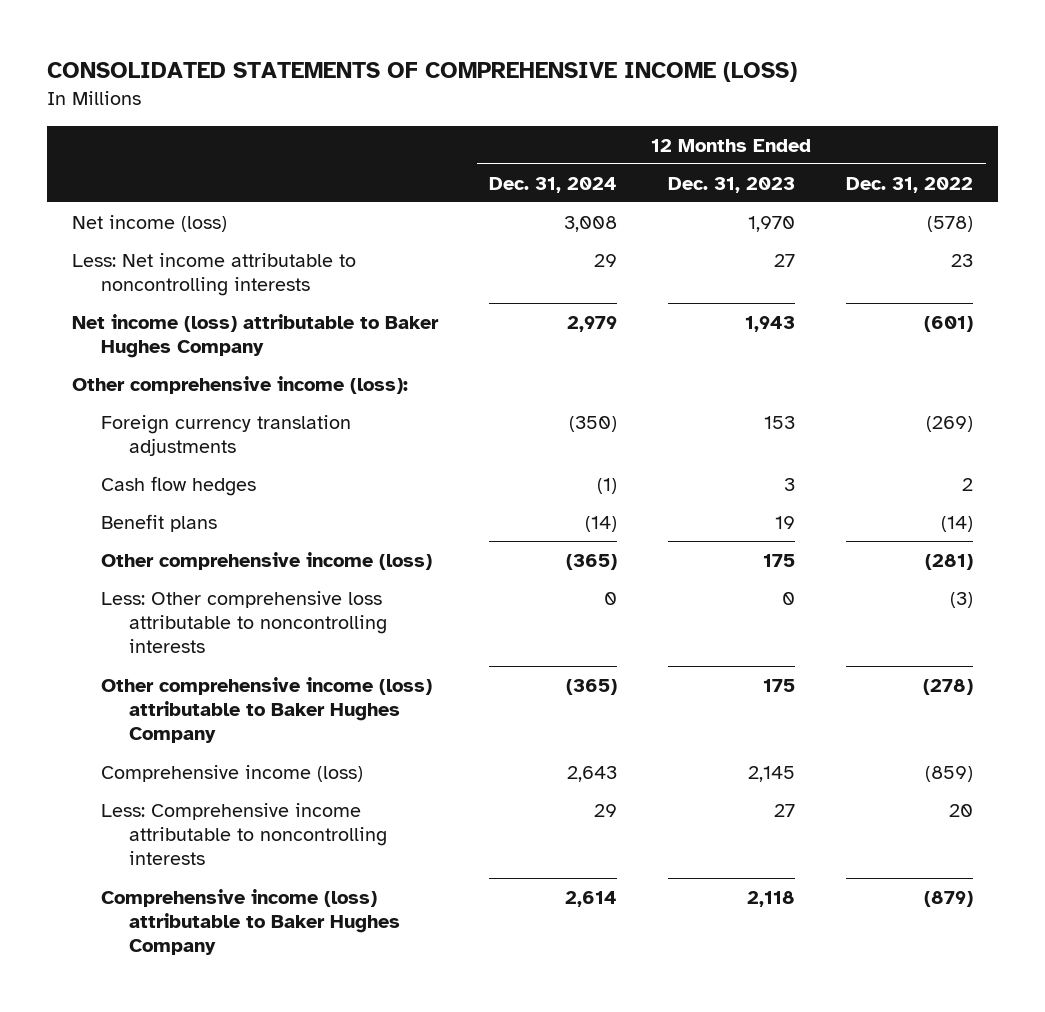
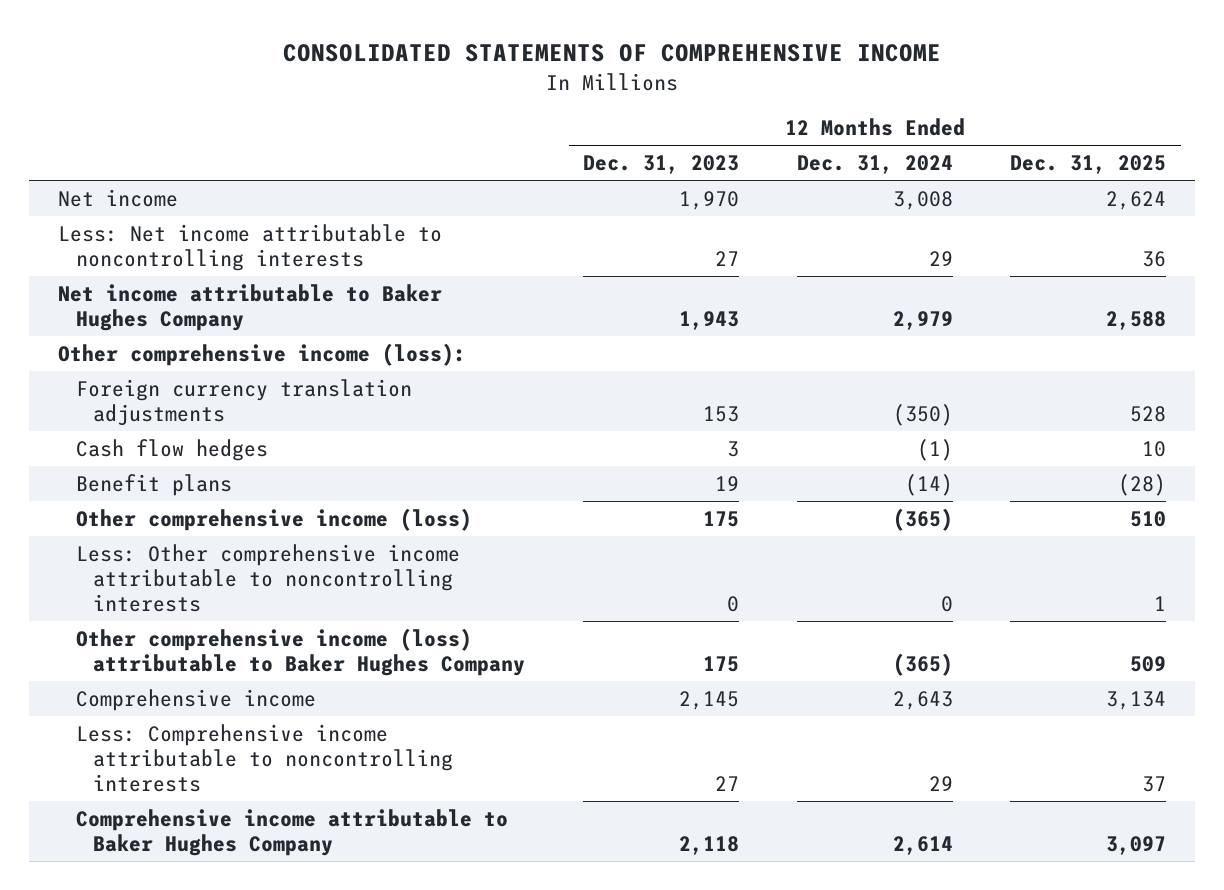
[47,62,798,83] CONSOLIDATED STATEMENTS OF COMPREHENSIVE INCOME (LOSS) -> [282,44,941,63] CONSOLIDATED STATEMENTS OF COMPREHENSIVE INCOME
[845,176,973,193] Dec. 31, 2022 -> none
none -> [1010,155,1167,175] Dec. 31, 2025
[72,214,228,232] Net income (loss) -> [57,188,178,207] Net income
[72,313,440,359] Net income (loss) attributable to Baker Hughes Company -> [57,283,442,331] Net income attributable to Baker Hughes Company
[100,590,388,654] Less: Other comprehensive loss attributable to noncontrolling interests -> [75,543,460,612] Less: Other comprehensive income attributable to noncontrolling interests
[100,764,363,782] Comprehensive income (loss) -> [75,688,316,711] Comprehensive income
[100,888,401,956] Comprehensive income (loss) attributable to Baker Hughes Company -> [75,808,508,856] Comprehensive income attributable to Baker Hughes Company

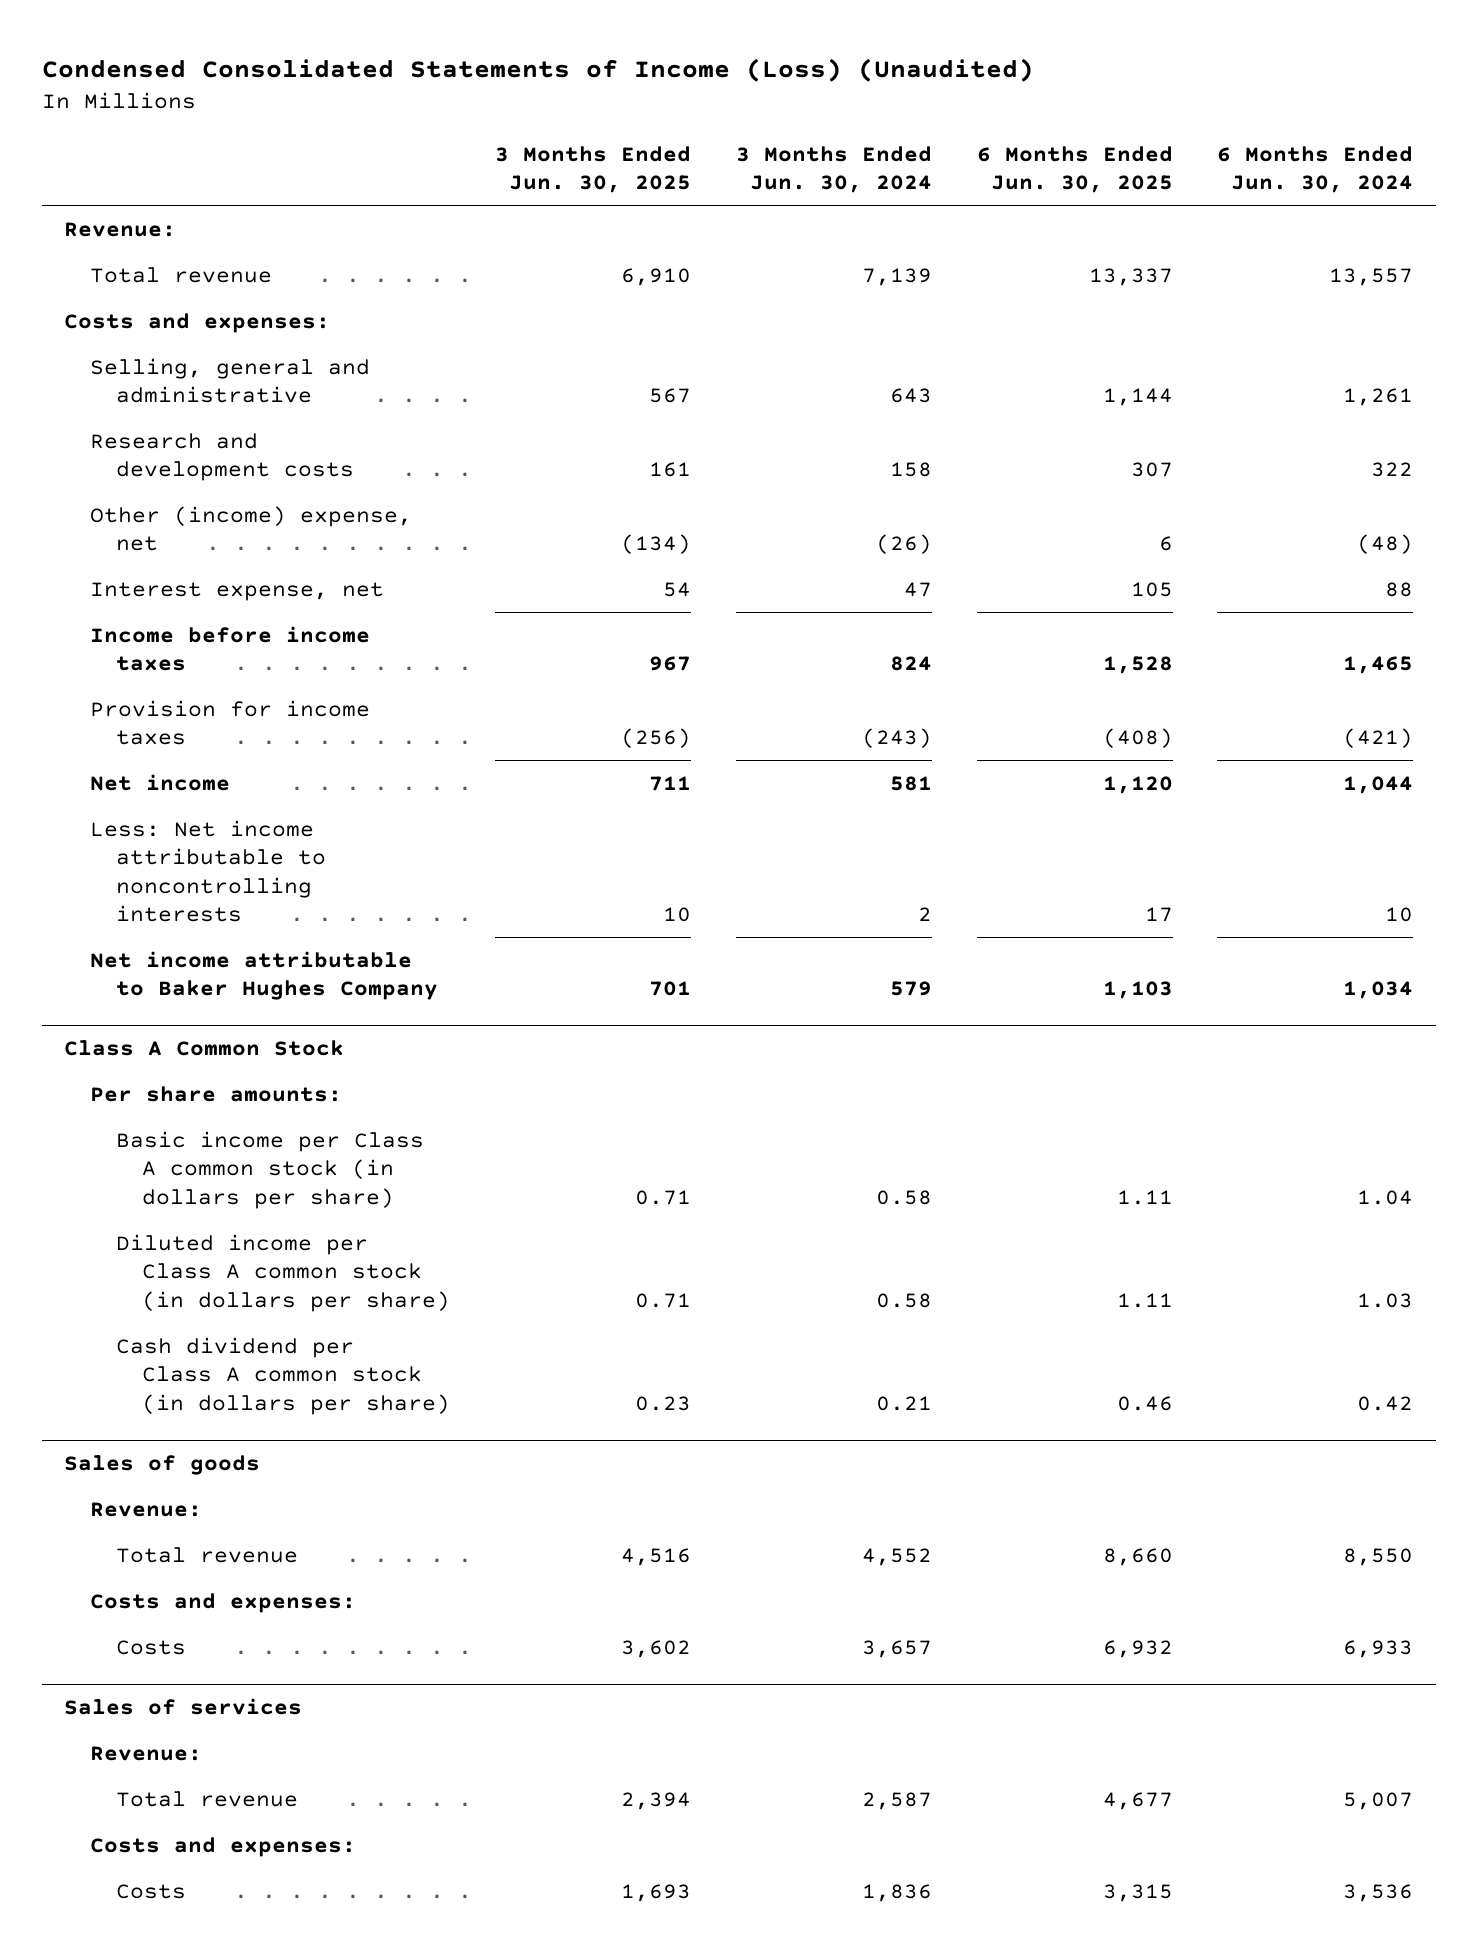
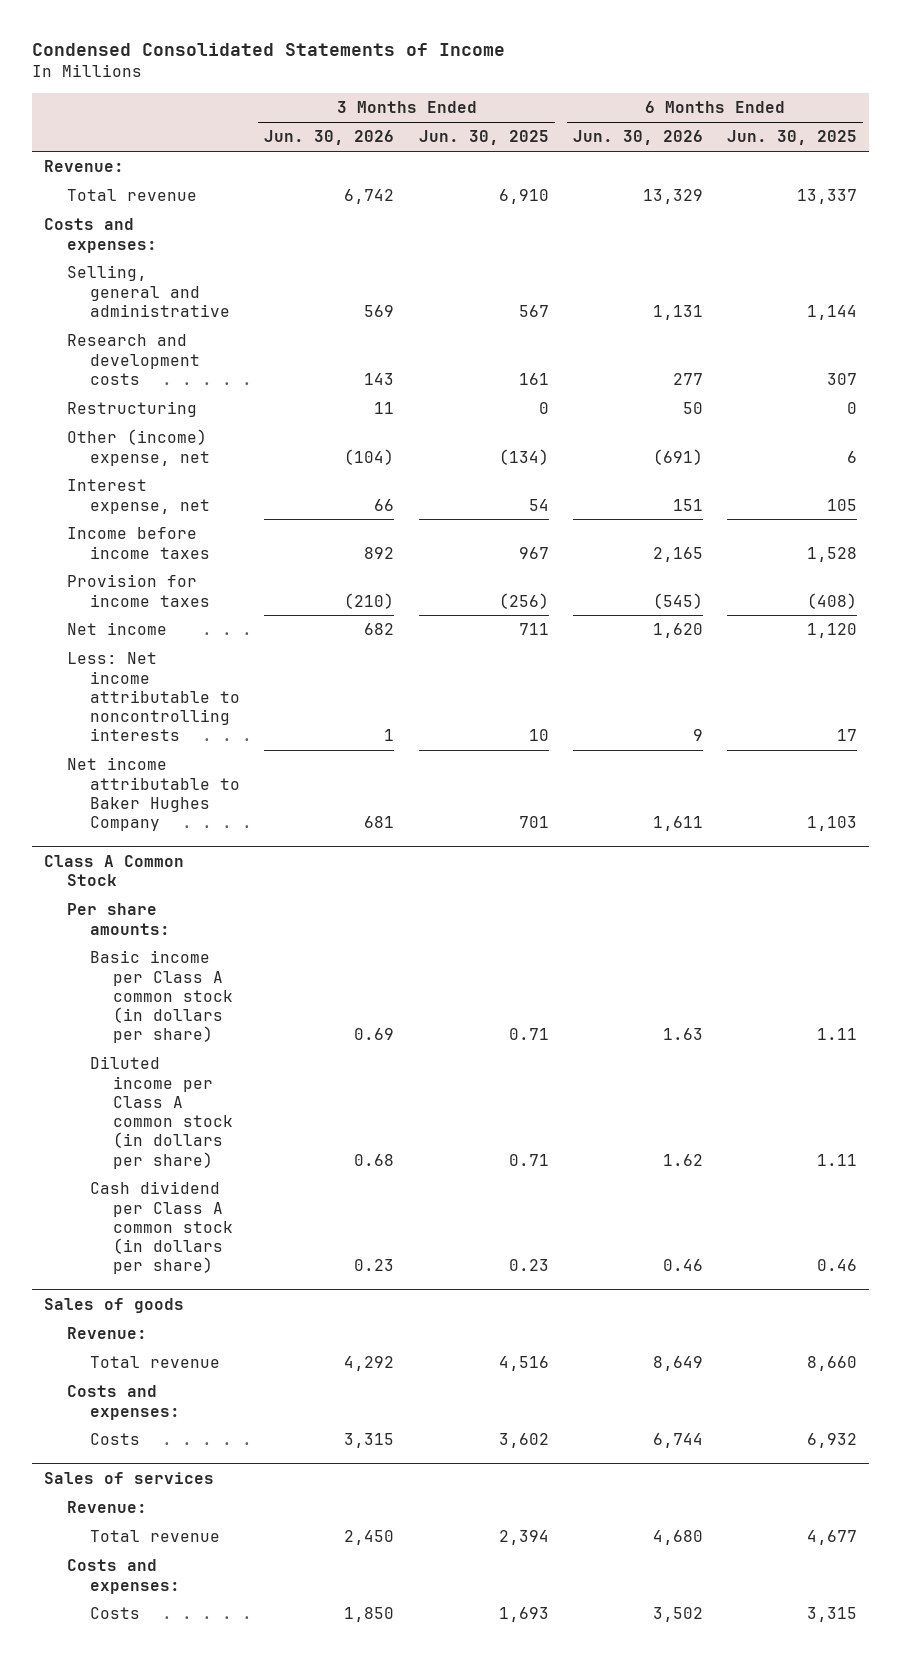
[41,58,1034,83] Condensed Consolidated Statements of Income (Loss) (Unaudited) -> [31,42,505,56] Condensed Consolidated Statements of Income
[735,145,932,194] 3 Months Ended Jun. 30, 2024 -> none
[1217,145,1414,194] 6 Months Ended Jun. 30, 2024 -> none
none -> [264,130,395,146] Jun. 30, 2026
none -> [572,130,703,146] Jun. 30, 2026
none -> [66,401,197,418] Restructuring

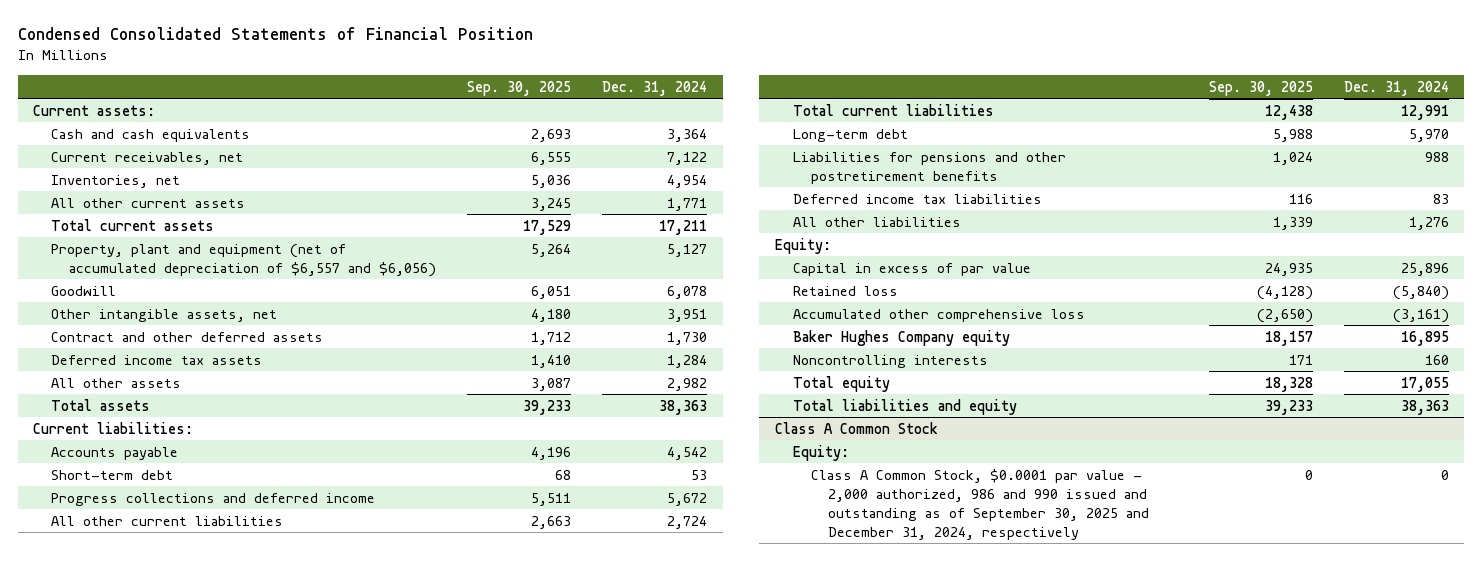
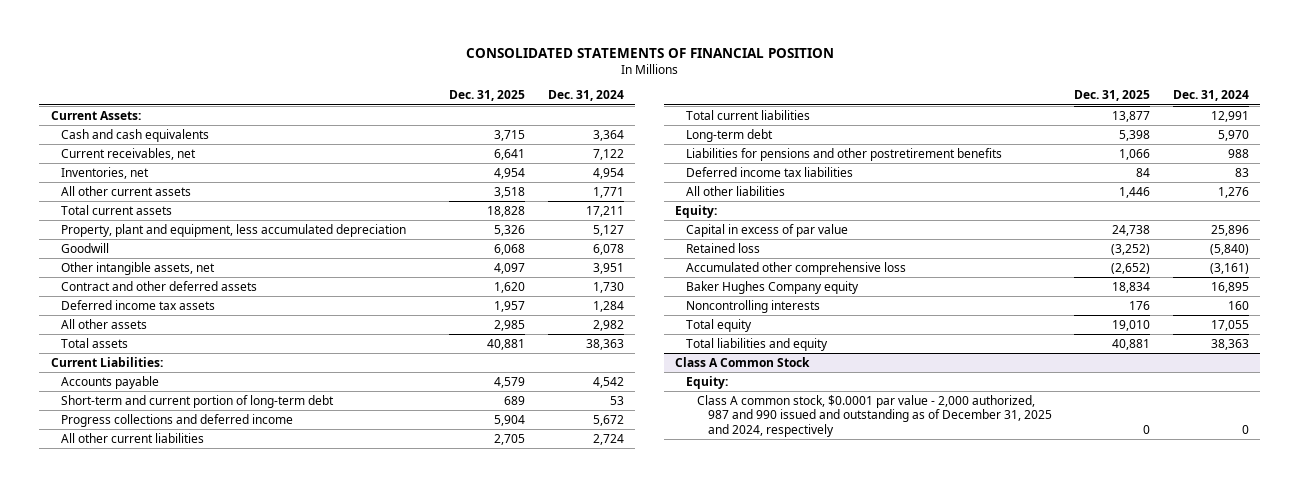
[17,27,533,41] Condensed Consolidated Statements of Financial Position -> [465,47,834,58] CONSOLIDATED STATEMENTS OF FINANCIAL POSITION
[466,80,571,96] Sep. 30, 2025 -> none
none -> [449,90,526,102] Dec. 31, 2025
[33,104,156,116] Current assets: -> [50,110,141,120] Current Assets:
[50,243,436,277] Property, plant and equipment (net of accumulated depreciation of $6,557 and $6,056) -> [61,223,407,237] Property, plant and equipment, less accumulated depreciation
[33,421,194,434] Current liabilities: -> [50,356,163,367] Current Liabilities:
[50,469,173,480] Short-term debt -> [61,394,335,408] Short-term and current portion of long-term debt
[810,468,1150,540] Class A Common Stock, $0.0001 par value - 2,000 authorized, 986 and 990 issued and outstanding as of September 30, 2025 and December 31, 2024, respectively -> [697,394,1052,437] Class A common stock, $0.0001 par value - 2,000 authorized, 987 and 990 issued and outstanding as of December 31, 2025 and 2024, respectively

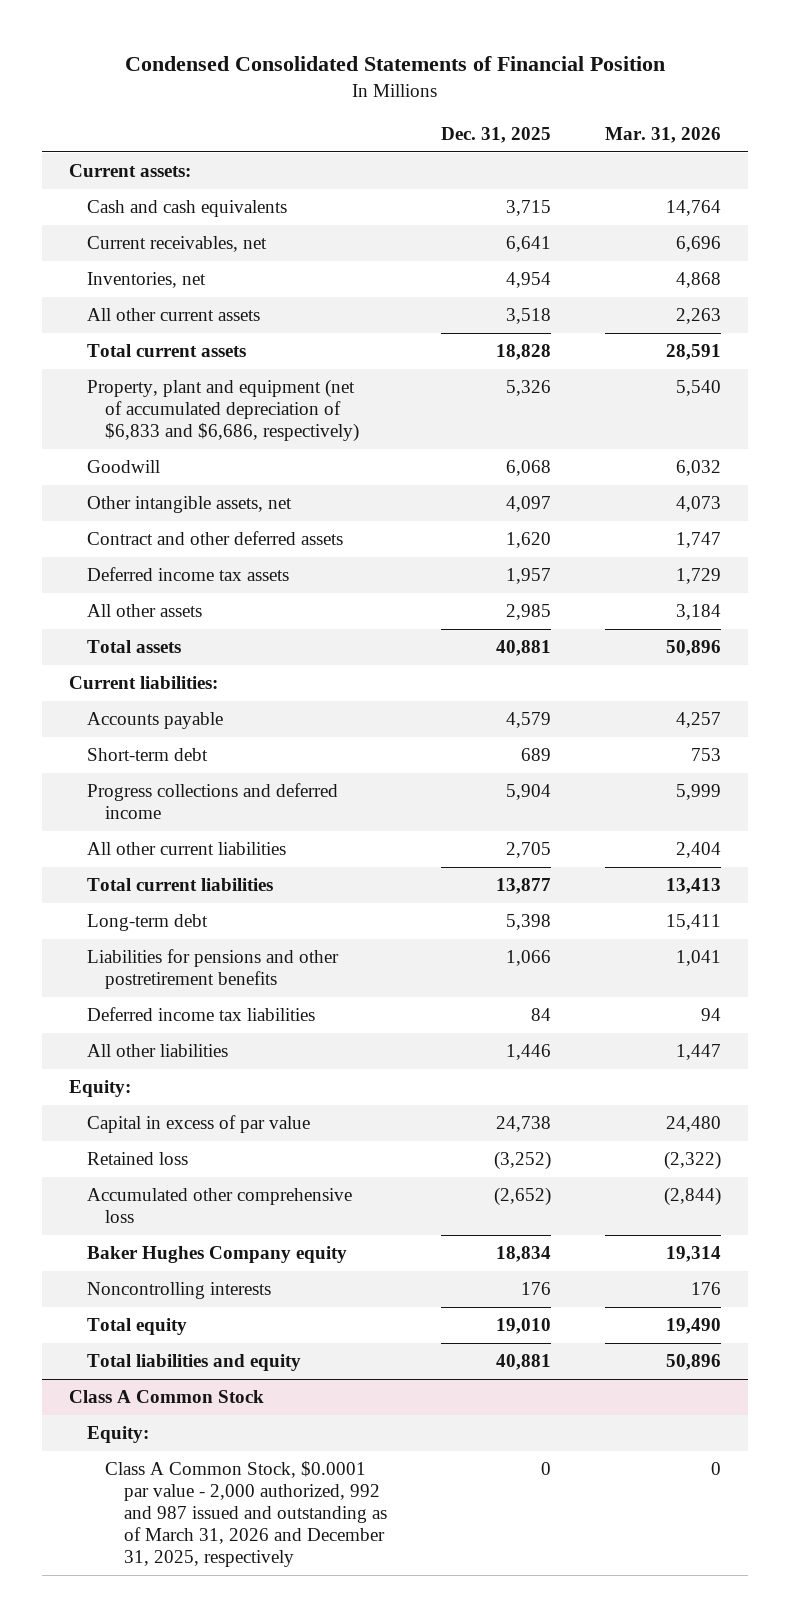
[465,47,834,58] CONSOLIDATED STATEMENTS OF FINANCIAL POSITION -> [124,56,665,72] Condensed Consolidated Statements of Financial Position
[547,90,624,102] Dec. 31, 2024 -> none
none -> [604,126,721,143] Mar. 31, 2026
[50,110,141,120] Current Assets: -> [68,164,191,178] Current assets:
[61,223,407,237] Property, plant and equipment, less accumulated depreciation -> [86,379,360,443] Property, plant and equipment (net of accumulated depreciation of $6,833 and $6,686, respectively)
[50,356,163,367] Current Liabilities: -> [68,676,218,690] Current liabilities:
[61,394,335,408] Short-term and current portion of long-term debt -> [86,748,208,762] Short-term debt
[697,394,1052,437] Class A common stock, $0.0001 par value - 2,000 authorized, 987 and 990 issued and outstanding as of December 31, 2025 and 2024, respectively -> [105,1461,387,1568] Class A Common Stock, $0.0001 par value - 2,000 authorized, 992 and 987 issued and outstanding as of March 31, 2026 and December 31, 2025, respectively

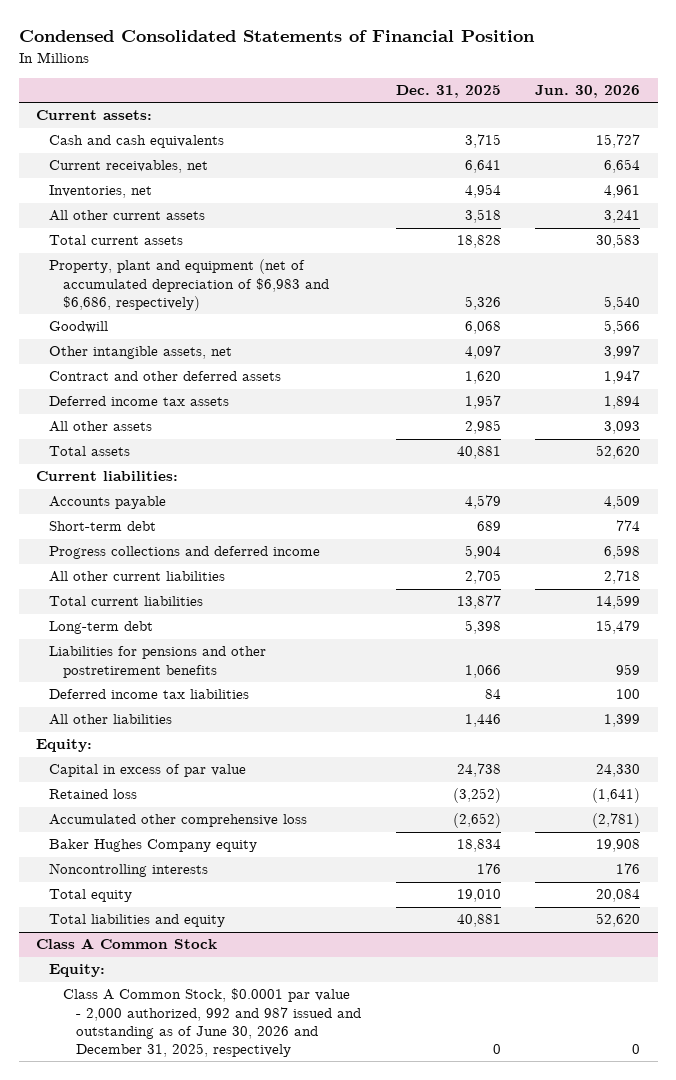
[604,126,721,143] Mar. 31, 2026 -> none
none -> [535,85,641,99] Jun. 30, 2026
[86,379,360,443] Property, plant and equipment (net of accumulated depreciation of $6,833 and $6,686, respectively) -> [49,259,329,311] Property, plant and equipment (net of accumulated depreciation of $6,983 and $6,686, respectively)
[105,1461,387,1568] Class A Common Stock, $0.0001 par value - 2,000 authorized, 992 and 987 issued and outstanding as of March 31, 2026 and December 31, 2025, respectively -> [62,988,362,1057] Class A Common Stock, $0.0001 par value - 2,000 authorized, 992 and 987 issued and outstanding as of June 30, 2026 and December 31, 2025, respectively

